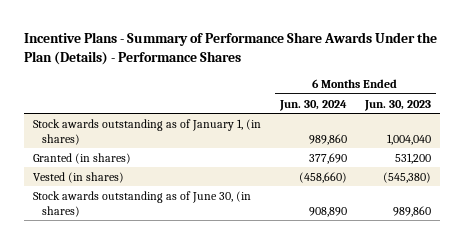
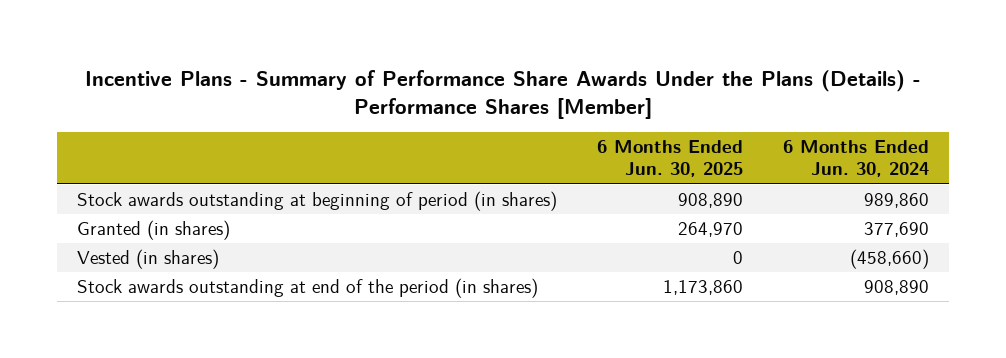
[24,31,438,65] Incentive Plans - Summary of Performance Share Awards Under the Plan (Details) - Performance Shares -> [85,69,922,120] Incentive Plans - Summary of Performance Share Awards Under the Plans (Details) - Performance Shares [Member]
[364,99,432,111] Jun. 30, 2023 -> none
none -> [597,140,744,178] 6 Months Ended Jun. 30, 2025
[33,118,262,145] Stock awards outstanding as of January 1, (in shares) -> [77,191,558,212] Stock awards outstanding at beginning of period (in shares)
[33,190,252,217] Stock awards outstanding as of June 30, (in shares) -> [77,278,539,299] Stock awards outstanding at end of the period (in shares)

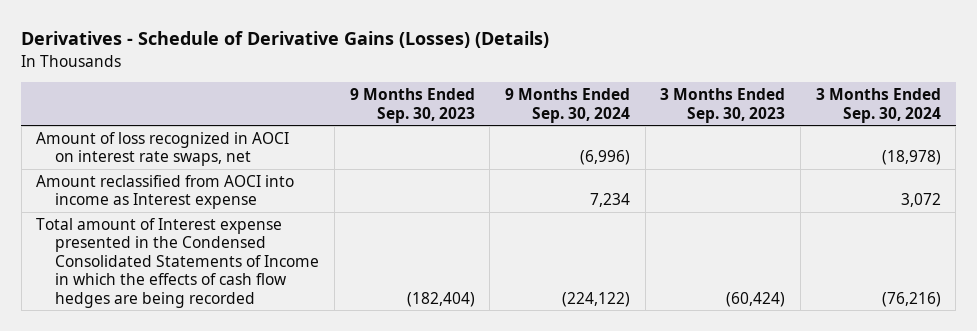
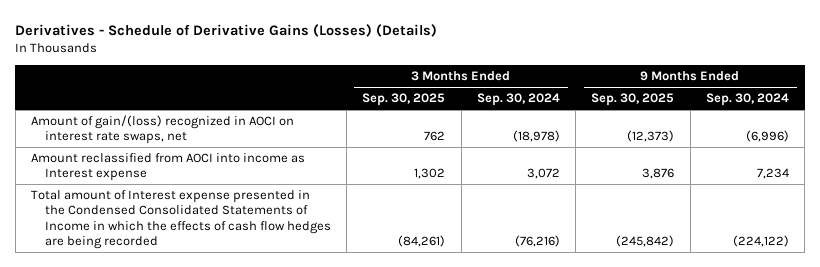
[349,88,475,123] 9 Months Ended Sep. 30, 2023 -> none
[660,88,786,123] 3 Months Ended Sep. 30, 2023 -> none
none -> [362,93,446,107] Sep. 30, 2025
none -> [591,93,675,107] Sep. 30, 2025
[36,131,290,167] Amount of loss recognized in AOCI on interest rate swaps, net -> [31,115,295,145] Amount of gain/(loss) recognized in AOCI on interest rate swaps, net

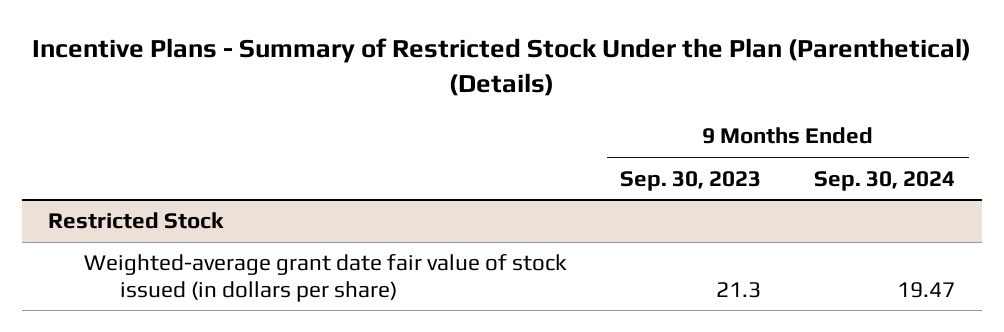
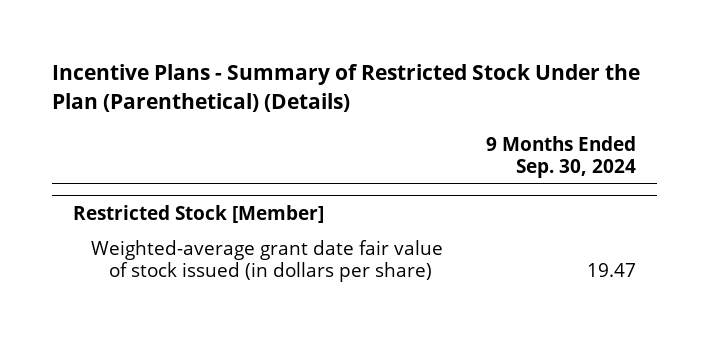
[620,170,762,191] Sep. 30, 2023 -> none
[48,212,225,230] Restricted Stock -> [73,204,325,223] Restricted Stock [Member]

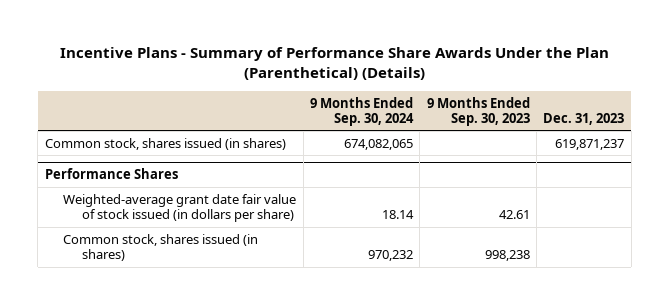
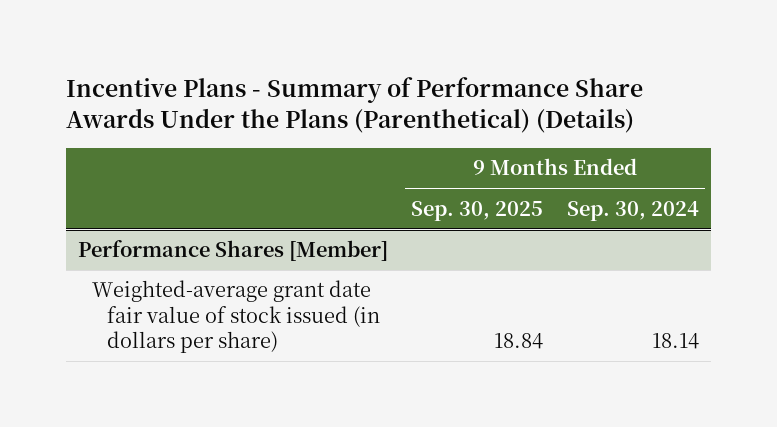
[59,46,609,80] Incentive Plans - Summary of Performance Share Awards Under the Plan (Parenthetical) (Details) -> [65,76,643,133] Incentive Plans - Summary of Performance Share Awards Under the Plans (Parenthetical) (Details)
[426,96,530,126] 9 Months Ended Sep. 30, 2023 -> none
[543,112,625,125] Dec. 31, 2023 -> none
none -> [411,200,544,221] Sep. 30, 2025
[44,137,286,150] Common stock, shares issued (in shares) -> none
[44,168,178,180] Performance Shares -> [77,240,388,262] Performance Shares [Member]
[63,233,259,262] Common stock, shares issued (in shares) -> none

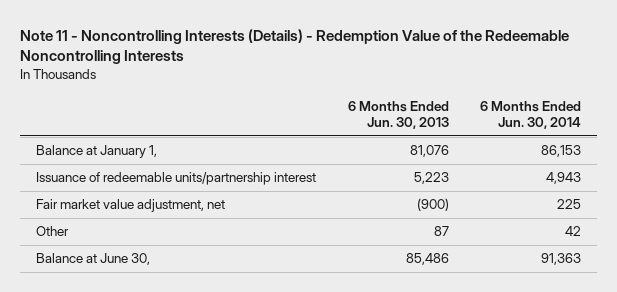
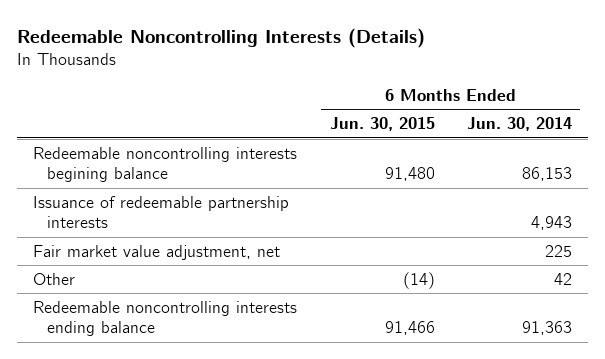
[20,28,570,65] Note 11 - Noncontrolling Interests (Details) - Redemption Value of the Redeemable Noncontrolling Interests -> [17,27,426,48] Redeemable Noncontrolling Interests (Details)
[347,100,449,130] 6 Months Ended Jun. 30, 2013 -> none
none -> [329,117,435,132] Jun. 30, 2015
[36,145,158,159] Balance at January 1, -> [33,146,298,183] Redeemable noncontrolling interests begining balance
[36,172,317,186] Issuance of redeemable units/partnership interest -> [33,195,290,229] Issuance of redeemable partnership interests
[36,253,151,266] Balance at June 30, -> [33,300,298,337] Redeemable noncontrolling interests ending balance

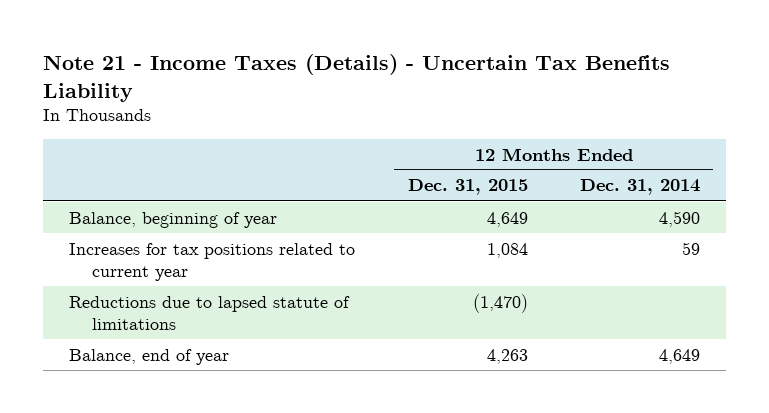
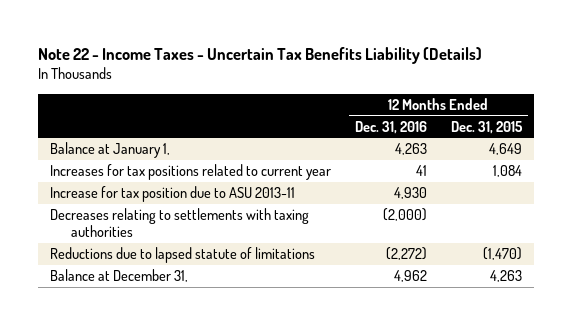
[42,54,670,102] Note 21 - Income Taxes (Details) - Uncertain Tax Benefits Liability -> [37,46,482,64] Note 22 - Income Taxes - Uncertain Tax Benefits Liability (Details)
[580,179,701,196] Dec. 31, 2014 -> none
none -> [354,120,427,134] Dec. 31, 2016
[69,211,278,228] Balance, beginning of year -> [49,142,170,159] Balance at January 1,
none -> [49,186,295,203] Increase for tax position due to ASU 2013-11
none -> [49,208,309,237] Decreases relating to settlements with taxing authorities
[69,348,230,365] Balance, end of year -> [49,269,188,283] Balance at December 31,

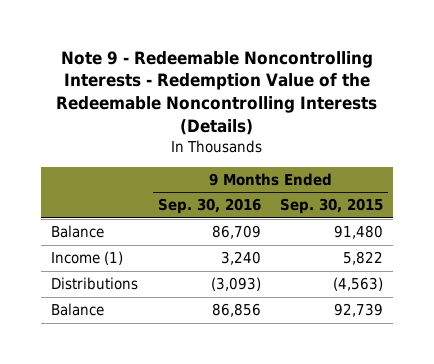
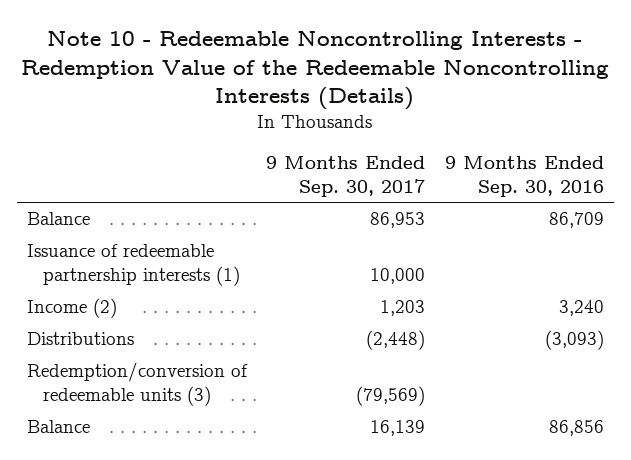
[56,50,378,136] Note 9 - Redeemable Noncontrolling Interests - Redemption Value of the Redeemable Noncontrolling Interests (Details) -> [21,30,610,111] Note 10 - Redeemable Noncontrolling Interests - Redemption Value of the Redeemable Noncontrolling Interests (Details)
[280,198,384,215] Sep. 30, 2015 -> none
none -> [266,155,426,197] 9 Months Ended Sep. 30, 2017
none -> [26,244,241,287] Issuance of redeemable partnership interests (1)
[50,251,123,266] Income (1) -> [26,298,117,319] Income (2)
none -> [26,362,248,407] Redemption/conversion of redeemable units (3)

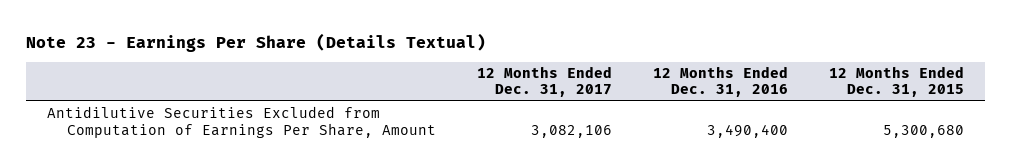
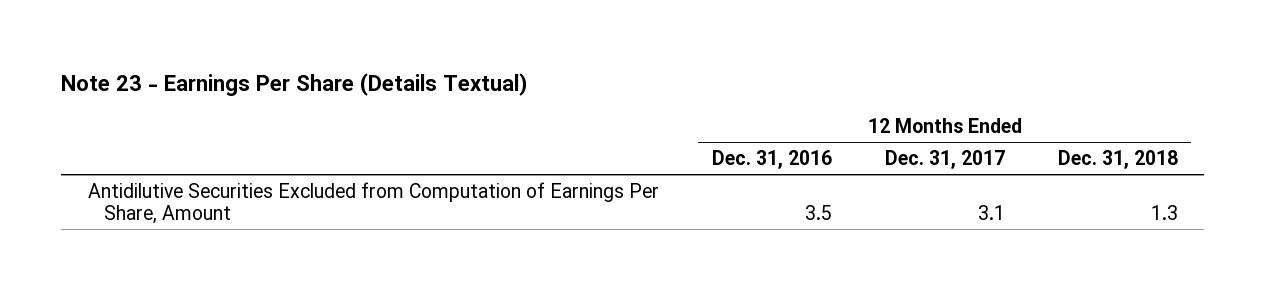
[829,66,965,98] 12 Months Ended Dec. 31, 2015 -> none
none -> [1057,150,1178,170] Dec. 31, 2018
[530,124,612,138] 3,082,106 -> [977,205,1005,221] 3.1
[706,123,788,138] 3,490,400 -> [804,205,832,221] 3.5

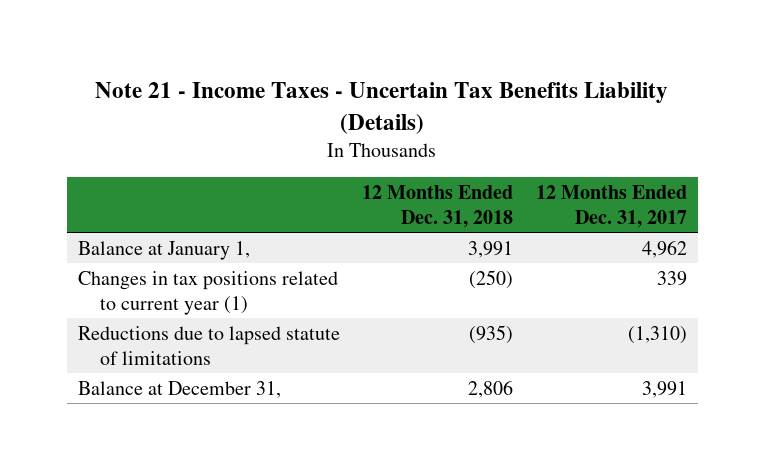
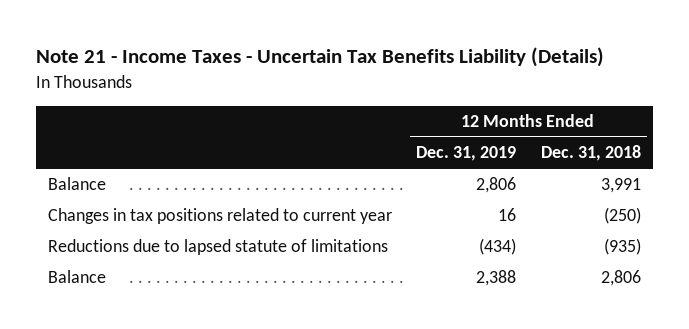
[535,184,687,228] 12 Months Ended Dec. 31, 2017 -> none
none -> [416,146,517,162] Dec. 31, 2019
[78,240,251,260] Balance at January 1, -> [47,177,106,191] Balance
[78,270,339,315] Changes in tax positions related to current year (1) -> [47,208,392,225] Changes in tax positions related to current year
[78,380,282,398] Balance at December 31, -> [47,270,106,284] Balance

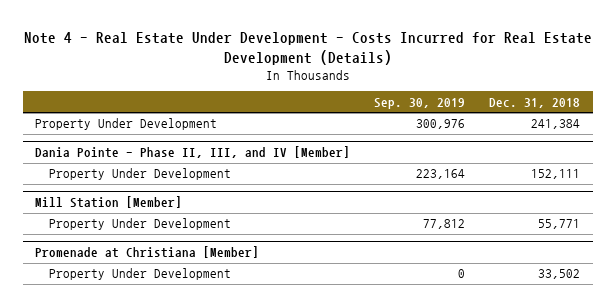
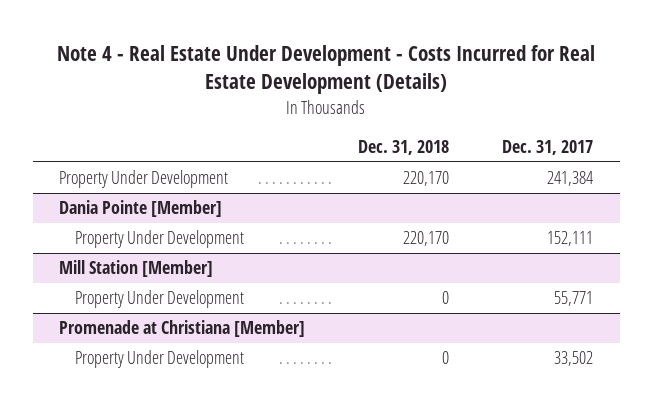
[374,97,466,109] Sep. 30, 2019 -> none
none -> [502,140,594,156] Dec. 31, 2017
[34,146,350,159] Dania Pointe - Phase II, III, and IV [Member] -> none
[531,119,581,130] 241,384 -> [403,171,450,187] 220,170
none -> [59,200,223,218] Dania Pointe [Member]
[531,169,581,180] 152,111 -> [403,231,450,247] 220,170
[538,219,581,230] 55,771 -> [442,291,450,305] 0
[538,269,581,280] 33,502 -> [442,351,450,365] 0

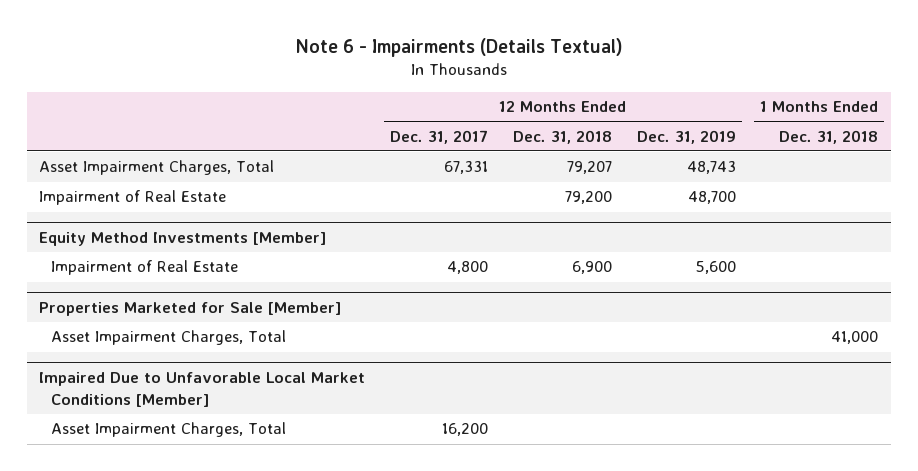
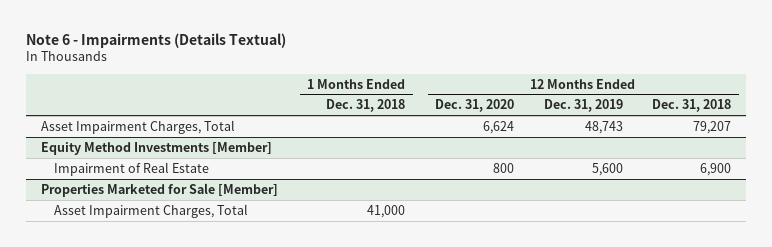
[390,129,489,144] Dec. 31, 2017 -> none
none -> [434,99,514,113] Dec. 31, 2020
[39,190,227,206] Impairment of Real Estate -> none
[39,372,366,407] Impaired Due to Unfavorable Local Market Conditions [Member] -> none
[51,422,287,438] Asset Impairment Charges, Total -> none

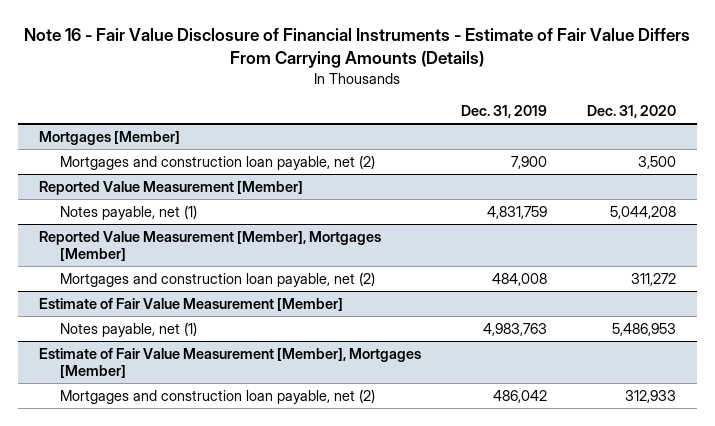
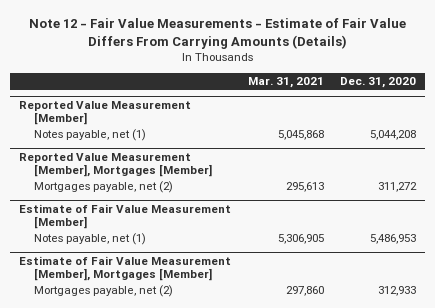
[24,28,691,68] Note 16 - Fair Value Disclosure of Financial Instruments - Estimate of Fair Value Differs From Carrying Amounts (Details) -> [28,18,406,49] Note 12 - Fair Value Measurements - Estimate of Fair Value Differs From Carrying Amounts (Details)
[460,105,547,119] Dec. 31, 2019 -> none
none -> [247,76,324,88] Mar. 31, 2021
[38,130,180,145] Mortgages [Member] -> none
[60,154,376,170] Mortgages and construction loan payable, net (2) -> none
[60,271,376,287] Mortgages and construction loan payable, net (2) -> [33,181,173,194] Mortgages payable, net (2)
[60,388,376,404] Mortgages and construction loan payable, net (2) -> [33,285,173,298] Mortgages payable, net (2)

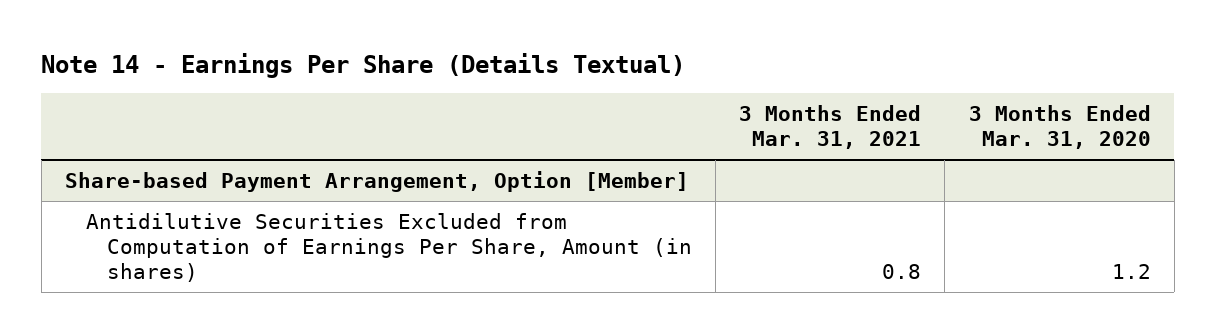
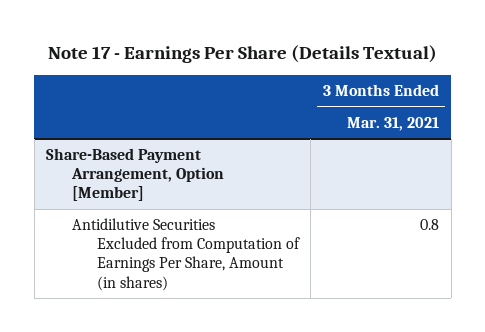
[41,52,686,78] Note 14 - Earnings Per Share (Details Textual) -> [47,45,437,64] Note 17 - Earnings Per Share (Details Textual)
[968,105,1151,150] 3 Months Ended Mar. 31, 2020 -> none
[64,170,689,192] Share-based Payment Arrangement, Option [Member] -> [46,148,224,202] Share-Based Payment Arrangement, Option [Member]

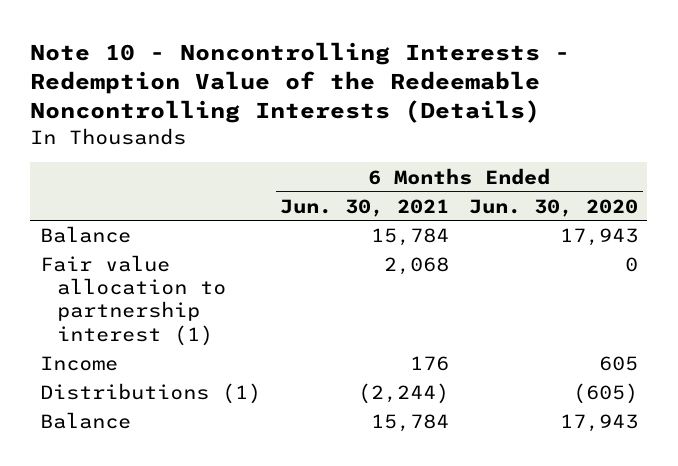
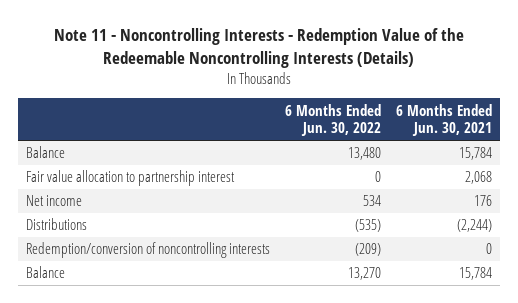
[30,41,571,124] Note 10 - Noncontrolling Interests - Redemption Value of the Redeemable Noncontrolling Interests (Details) -> [53,27,464,68] Note 11 - Noncontrolling Interests - Redemption Value of the Redeemable Noncontrolling Interests (Details)
[468,198,638,217] Jun. 30, 2020 -> none
none -> [284,103,381,137] 6 Months Ended Jun. 30, 2022
[40,255,226,346] Fair value allocation to partnership interest (1) -> [25,170,235,187] Fair value allocation to partnership interest
[40,356,119,372] Income -> [25,195,82,207] Net income
[40,383,262,405] Distributions (1) -> [25,218,87,231] Distributions
none -> [25,242,270,259] Redemption/conversion of noncontrolling interests

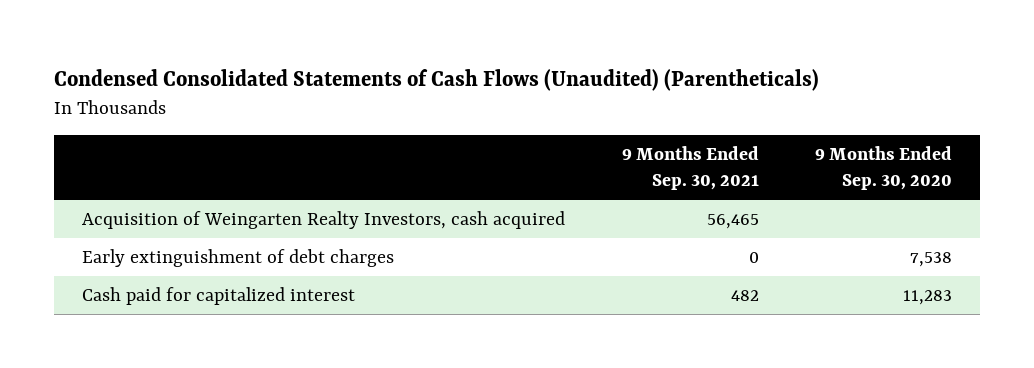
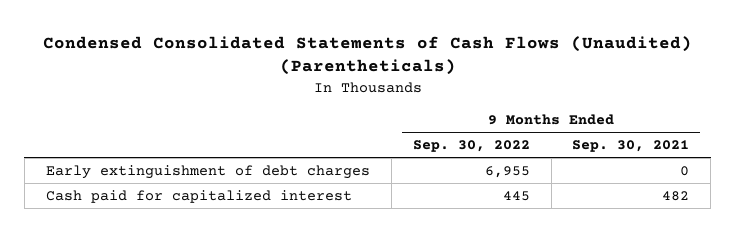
[815,145,953,191] 9 Months Ended Sep. 30, 2020 -> none
none -> [412,140,530,153] Sep. 30, 2022
[82,210,566,229] Acquisition of Weingarten Realty Investors, cash acquired -> none

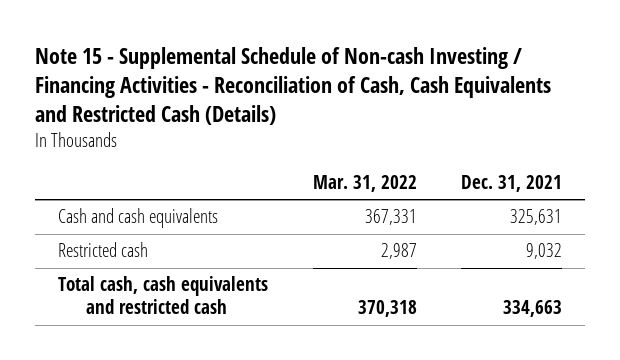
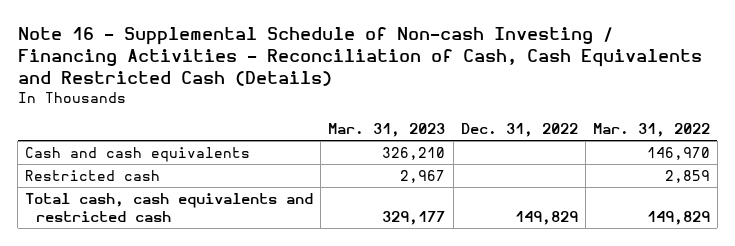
[35,47,552,125] Note 15 - Supplemental Schedule of Non-cash Investing / Financing Activities - Reconciliation of Cash, Cash Equivalents and Restricted Cash (Details) -> [17,26,702,86] Note 16 - Supplemental Schedule of Non-cash Investing / Financing Activities - Reconciliation of Cash, Cash Equivalents and Restricted Cash (Details)
[461,174,563,192] Dec. 31, 2021 -> none
none -> [328,122,446,137] Mar. 31, 2023
none -> [460,122,578,137] Dec. 31, 2022
[364,209,417,226] 367,331 -> [646,146,710,160] 146,970
[380,243,417,260] 2,987 -> [664,169,710,183] 2,859
[357,300,417,318] 370,318 -> [646,211,710,226] 149,829

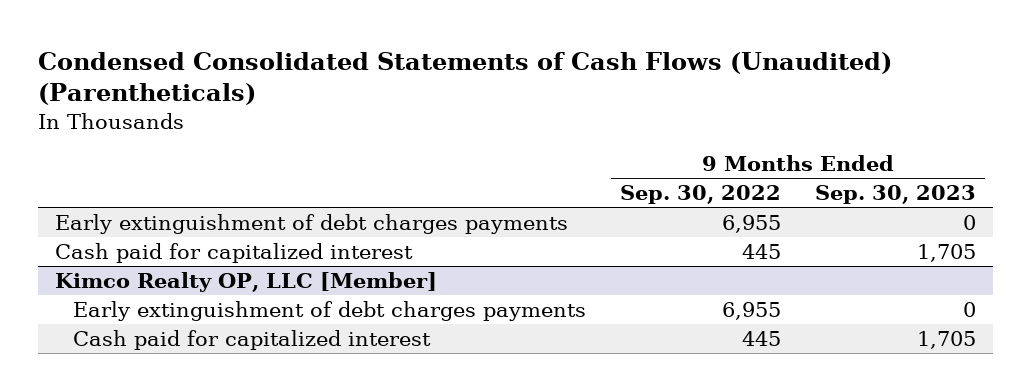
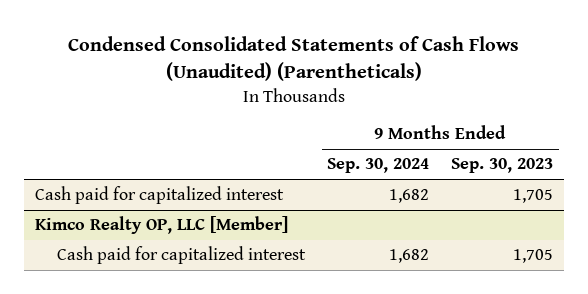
[619,185,781,205] Sep. 30, 2022 -> none
none -> [327,158,430,174] Sep. 30, 2024
[55,213,569,234] Early extinguishment of debt charges payments -> none
[72,300,586,321] Early extinguishment of debt charges payments -> none

